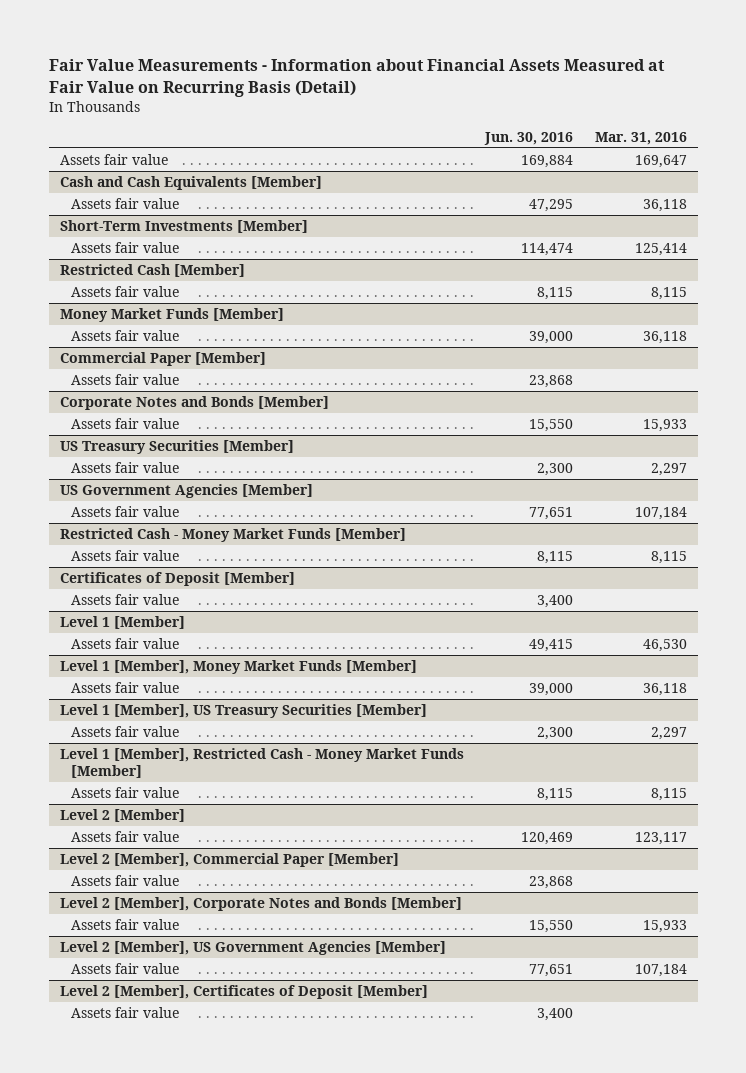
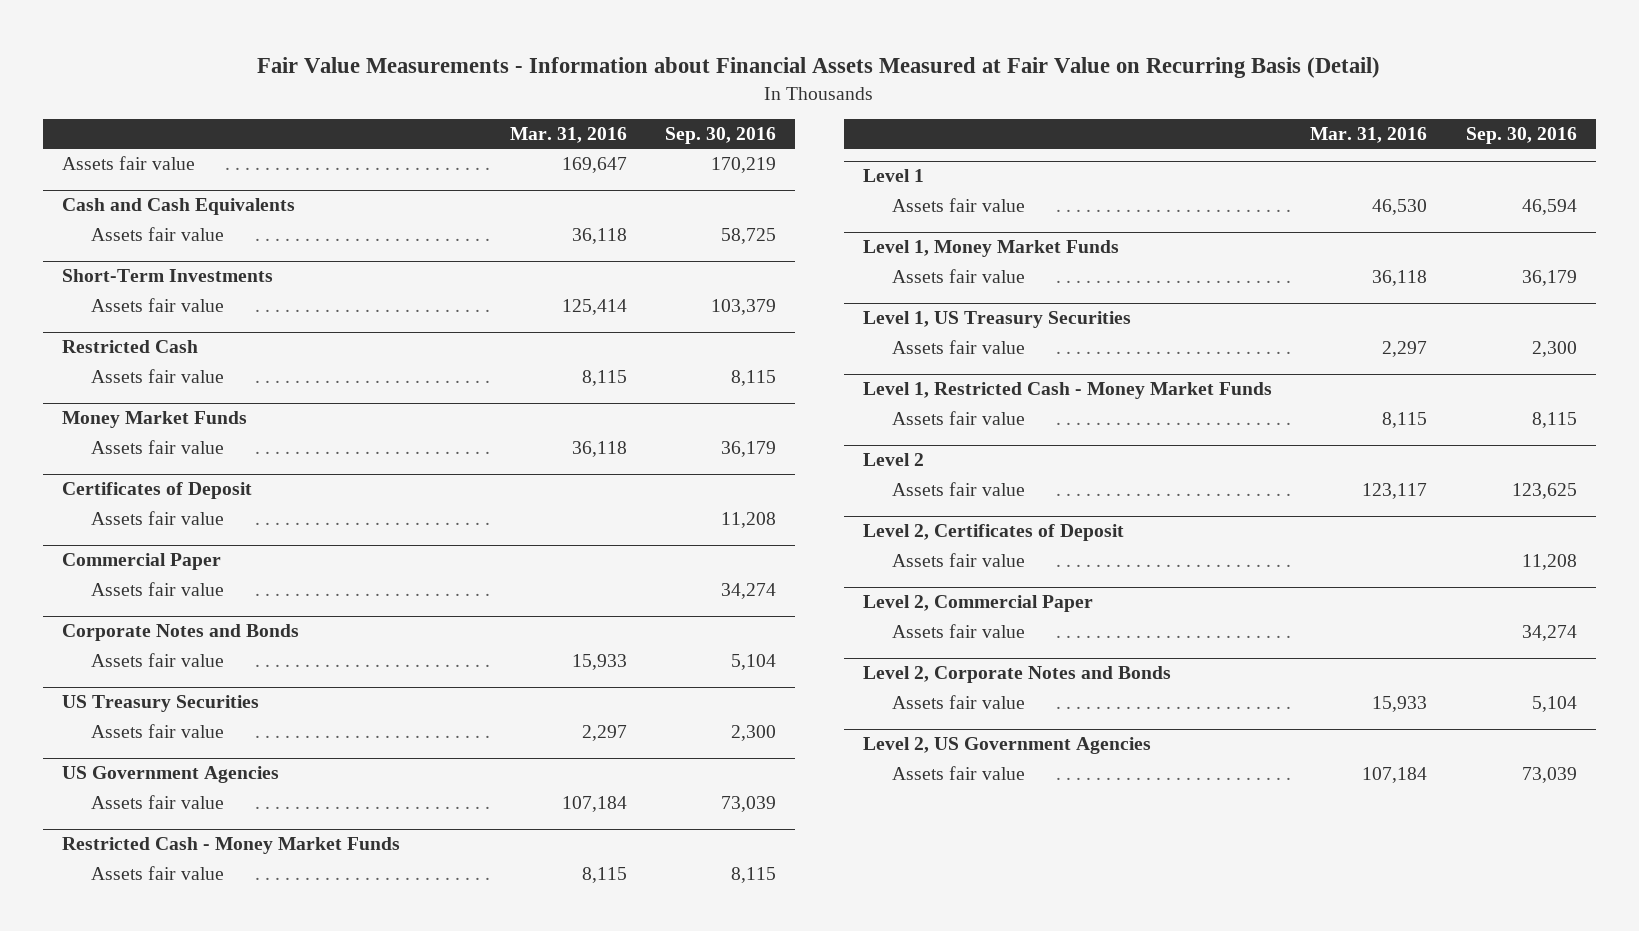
[484,131,574,145] Jun. 30, 2016 -> none
none -> [664,127,776,145] Sep. 30, 2016
[59,176,322,191] Cash and Cash Equivalents [Member] -> [62,198,296,216] Cash and Cash Equivalents
[59,220,308,234] Short-Term Investments [Member] -> [62,269,274,283] Short-Term Investments
[59,264,245,278] Restricted Cash [Member] -> [62,340,199,354] Restricted Cash
[59,308,284,323] Money Market Funds [Member] -> [62,411,248,429] Money Market Funds
[59,352,266,367] Commercial Paper [Member] -> none
none -> [62,482,253,500] Certificates of Deposit
none -> [62,553,222,571] Commercial Paper
none -> [91,582,225,597] Assets fair value
[59,396,329,411] Corporate Notes and Bonds [Member] -> [62,624,300,642] Corporate Notes and Bonds
[59,440,294,455] US Treasury Securities [Member] -> [62,695,260,713] US Treasury Securities
[59,484,313,499] US Government Agencies [Member] -> [62,766,280,784] US Government Agencies
[59,528,406,543] Restricted Cash - Money Market Funds [Member] -> [62,837,401,855] Restricted Cash - Money Market Funds
[59,572,295,587] Certificates of Deposit [Member] -> none
[70,594,179,606] Assets fair value -> none
[59,616,185,630] Level 1 [Member] -> [862,169,924,183] Level 1
[59,660,417,675] Level 1 [Member], Money Market Funds [Member] -> [862,240,1119,258] Level 1, Money Market Funds
[59,704,427,719] Level 1 [Member], US Treasury Securities [Member] -> [862,311,1131,329] Level 1, US Treasury Securities
[59,748,464,778] Level 1 [Member], Restricted Cash - Money Market Funds [Member] -> [862,382,1272,400] Level 1, Restricted Cash - Money Market Funds
[59,809,185,823] Level 2 [Member] -> [862,453,924,467] Level 2
[59,853,399,868] Level 2 [Member], Commercial Paper [Member] -> none
none -> [862,524,1124,542] Level 2, Certificates of Deposit
none -> [862,595,1093,613] Level 2, Commercial Paper
none -> [891,624,1025,639] Assets fair value
[59,897,462,912] Level 2 [Member], Corporate Notes and Bonds [Member] -> [862,666,1171,684] Level 2, Corporate Notes and Bonds
[59,941,446,956] Level 2 [Member], US Government Agencies [Member] -> [862,737,1151,755] Level 2, US Government Agencies
[59,985,428,1000] Level 2 [Member], Certificates of Deposit [Member] -> none
[70,1007,179,1019] Assets fair value -> none

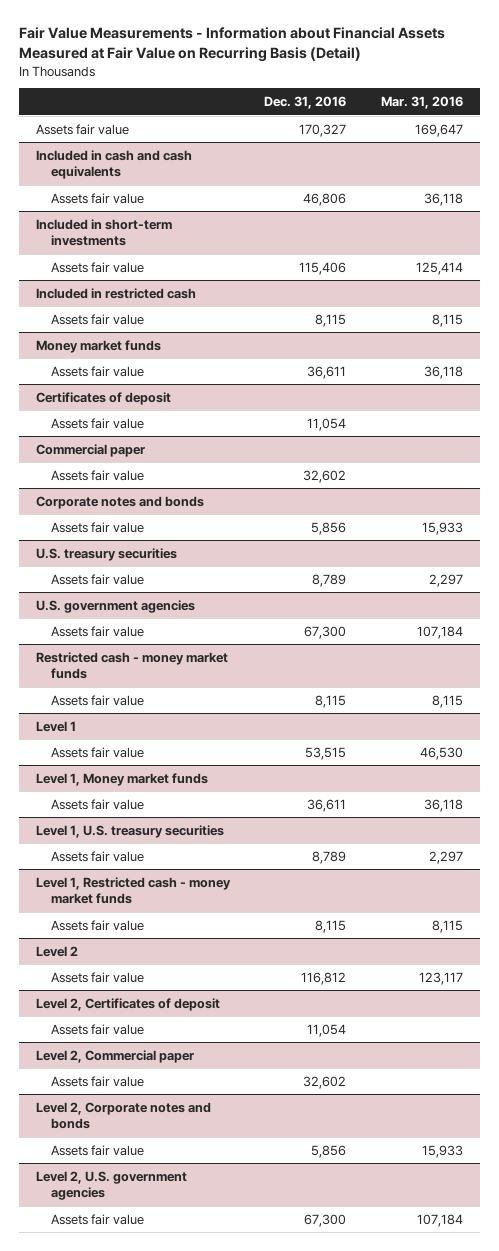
[664,127,776,145] Sep. 30, 2016 -> none
none -> [264,96,347,110] Dec. 31, 2016
[62,198,296,216] Cash and Cash Equivalents -> [35,149,192,180] Included in cash and cash equivalents
[62,269,274,283] Short-Term Investments -> [35,218,172,247] Included in short-term investments
[62,340,199,354] Restricted Cash -> [35,287,196,299] Included in restricted cash
[62,411,248,429] Money Market Funds -> [35,339,161,353] Money market funds
[62,482,253,500] Certificates of Deposit -> [35,391,171,405] Certificates of deposit
[62,553,222,571] Commercial Paper -> [35,443,145,457] Commercial paper
[62,624,300,642] Corporate Notes and Bonds -> [35,495,204,509] Corporate notes and bonds
[62,695,260,713] US Treasury Securities -> [35,547,177,561] U.S. treasury securities
[62,766,280,784] US Government Agencies -> [35,599,195,613] U.S. government agencies
[62,837,401,855] Restricted Cash - Money Market Funds -> [35,651,228,680] Restricted cash - money market funds
[862,240,1119,258] Level 1, Money Market Funds -> [35,772,208,786] Level 1, Money market funds
[862,311,1131,329] Level 1, US Treasury Securities -> [35,824,224,838] Level 1, U.S. treasury securities
[862,382,1272,400] Level 1, Restricted Cash - Money Market Funds -> [35,876,231,905] Level 1, Restricted cash - money market funds
[862,524,1124,542] Level 2, Certificates of Deposit -> [35,997,220,1011] Level 2, Certificates of deposit
[862,595,1093,613] Level 2, Commercial Paper -> [35,1049,194,1063] Level 2, Commercial paper
[862,666,1171,684] Level 2, Corporate Notes and Bonds -> [35,1101,211,1130] Level 2, Corporate notes and bonds
[862,737,1151,755] Level 2, US Government Agencies -> [35,1170,187,1201] Level 2, U.S. government agencies

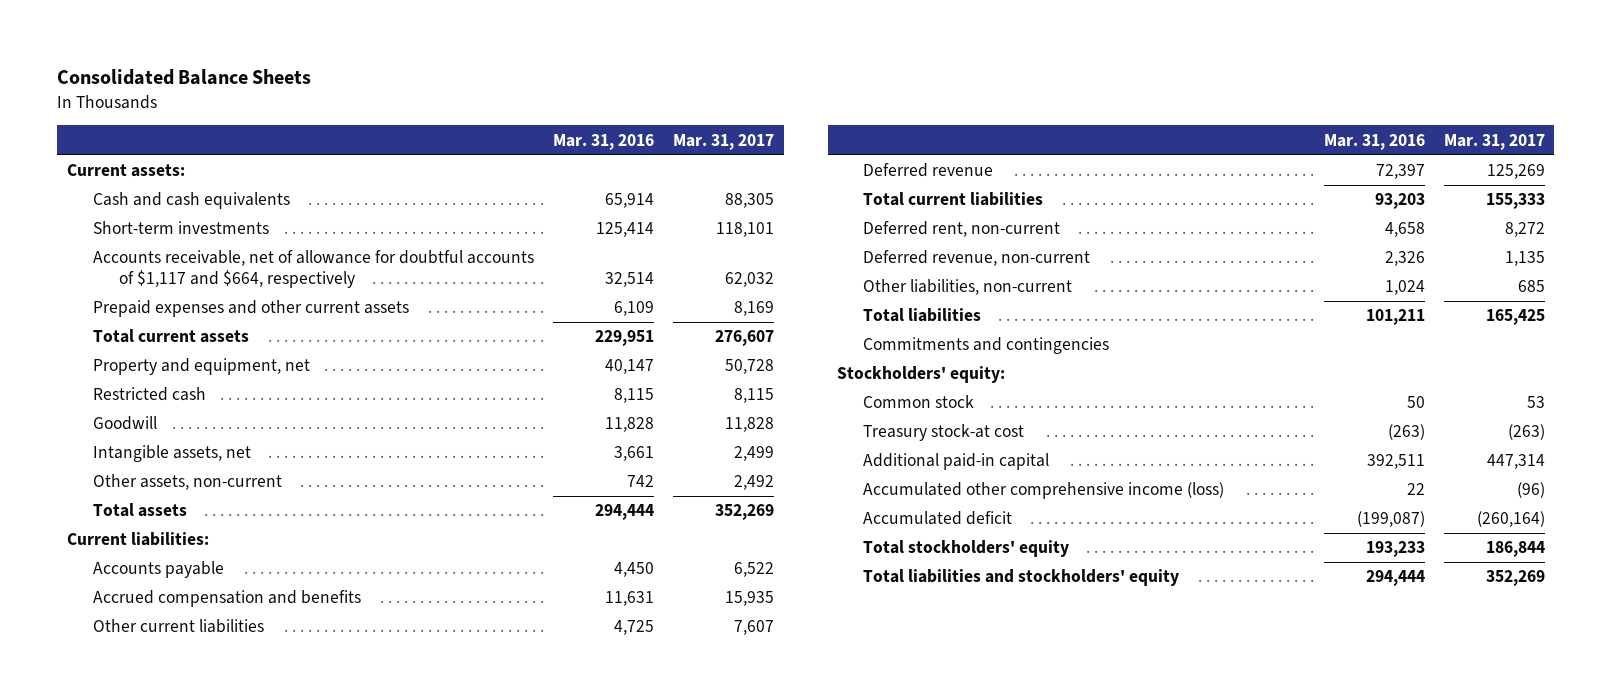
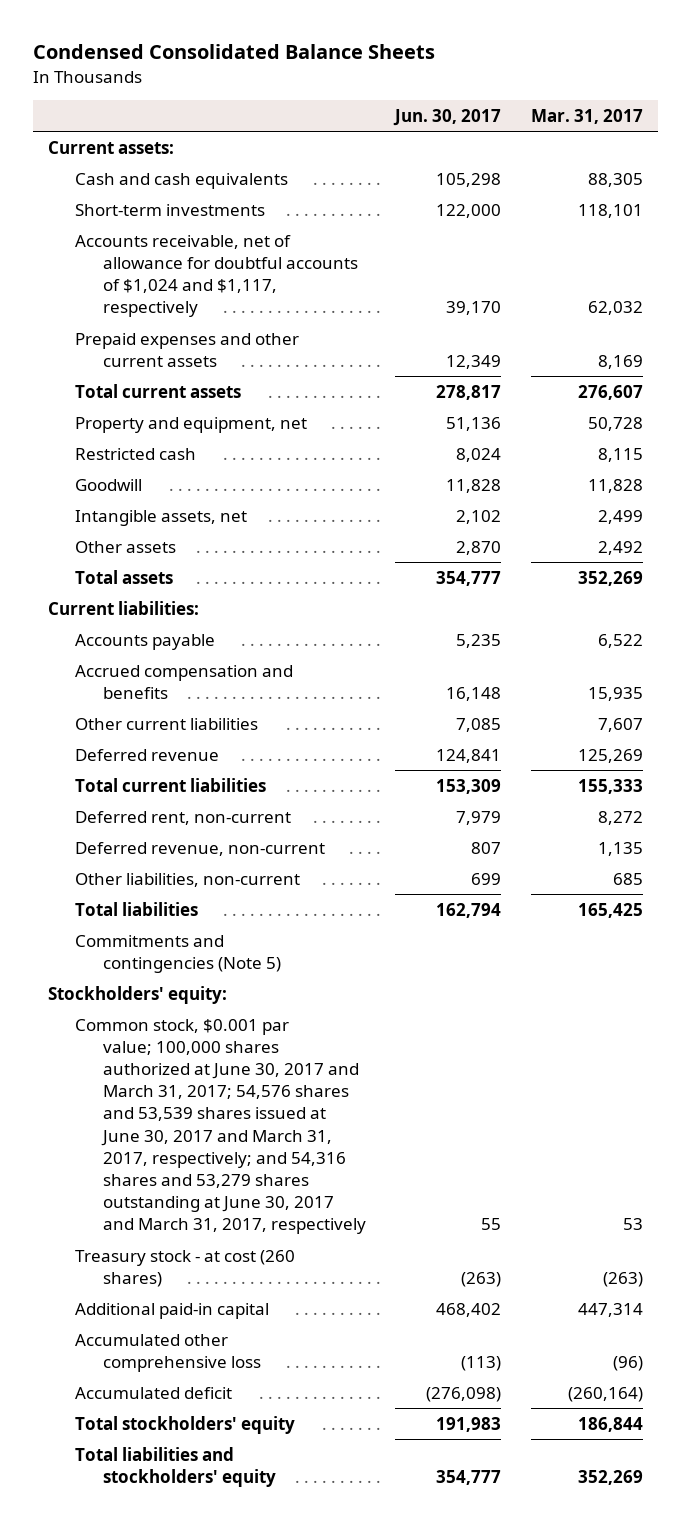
[57,69,312,86] Consolidated Balance Sheets -> [32,44,435,60] Condensed Consolidated Balance Sheets
[553,133,655,150] Mar. 31, 2016 -> none
none -> [393,108,502,126] Jun. 30, 2017
[93,250,535,289] Accounts receivable, net of allowance for doubtful accounts of $1,117 and $664, respectively -> [75,234,358,318] Accounts receivable, net of allowance for doubtful accounts of $1,024 and $1,117, respectively
[93,474,283,491] Other assets, non-current -> [75,540,177,553] Other assets
[863,337,1110,355] Commitments and contingencies -> [75,934,281,973] Commitments and contingencies (Note 5)
[863,395,975,409] Common stock -> [75,1018,366,1235] Common stock, $0.001 par value; 100,000 shares authorized at June 30, 2017 and March 31, 2017; 54,576 shares and 53,539 shares issued at June 30, 2017 and March 31, 2017, respectively; and 54,316 shares and 53,279 shares outstanding at June 30, 2017 and March 31, 2017, respectively
[863,424,1025,442] Treasury stock-at cost -> [75,1249,296,1287] Treasury stock - at cost (260 shares)
[863,482,1225,500] Accumulated other comprehensive income (loss) -> [75,1333,261,1372] Accumulated other comprehensive loss

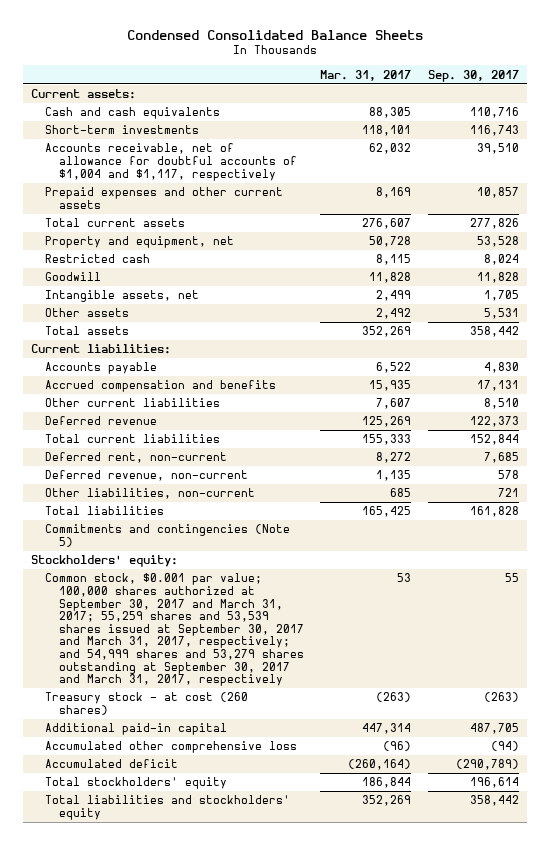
[393,108,502,126] Jun. 30, 2017 -> none
none -> [427,69,519,82] Sep. 30, 2017
[75,234,358,318] Accounts receivable, net of allowance for doubtful accounts of $1,024 and $1,117, respectively -> [44,143,297,181] Accounts receivable, net of allowance for doubtful accounts of $1,004 and $1,117, respectively
[75,1018,366,1235] Common stock, $0.001 par value; 100,000 shares authorized at June 30, 2017 and March 31, 2017; 54,576 shares and 53,539 shares issued at June 30, 2017 and March 31, 2017, respectively; and 54,316 shares and 53,279 shares outstanding at June 30, 2017 and March 31, 2017, respectively -> [44,573,304,687] Common stock, $0.001 par value; 100,000 shares authorized at September 30, 2017 and March 31, 2017; 55,259 shares and 53,539 shares issued at September 30, 2017 and March 31, 2017, respectively; and 54,999 shares and 53,279 shares outstanding at September 30, 2017 and March 31, 2017, respectively

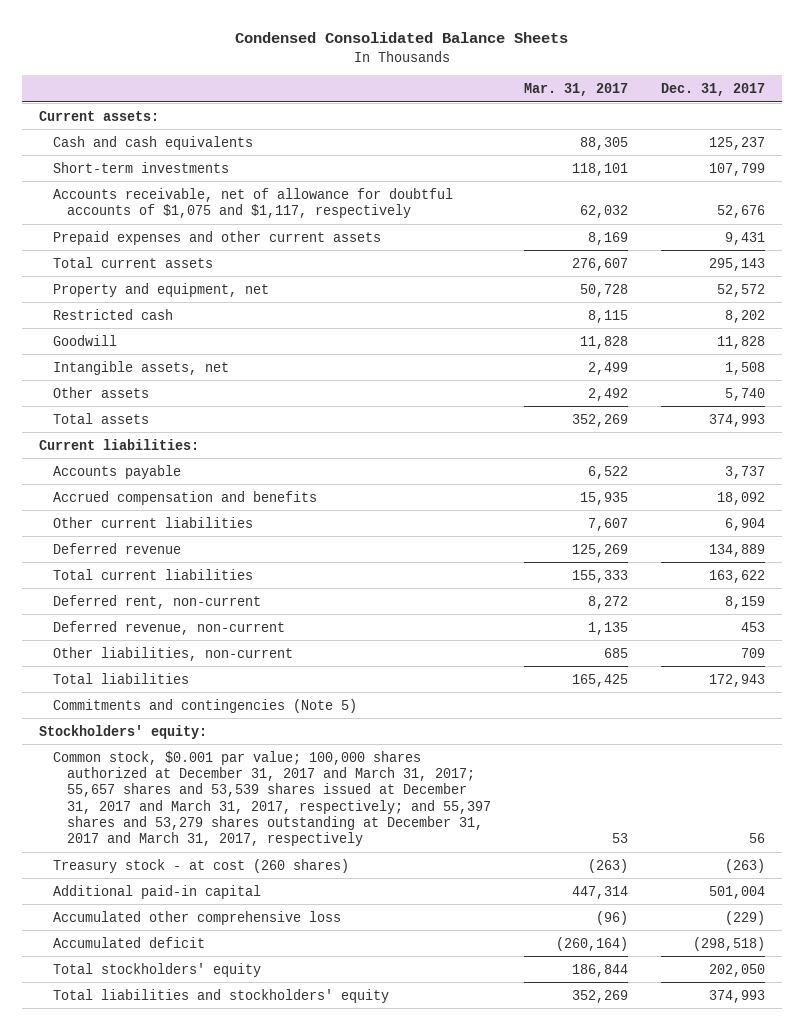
[427,69,519,82] Sep. 30, 2017 -> none
none -> [661,82,766,96] Dec. 31, 2017
[44,143,297,181] Accounts receivable, net of allowance for doubtful accounts of $1,004 and $1,117, respectively -> [52,187,453,219] Accounts receivable, net of allowance for doubtful accounts of $1,075 and $1,117, respectively
[44,573,304,687] Common stock, $0.001 par value; 100,000 shares authorized at September 30, 2017 and March 31, 2017; 55,259 shares and 53,539 shares issued at September 30, 2017 and March 31, 2017, respectively; and 54,999 shares and 53,279 shares outstanding at September 30, 2017 and March 31, 2017, respectively -> [52,750,491,847] Common stock, $0.001 par value; 100,000 shares authorized at December 31, 2017 and March 31, 2017; 55,657 shares and 53,539 shares issued at December 31, 2017 and March 31, 2017, respectively; and 55,397 shares and 53,279 shares outstanding at December 31, 2017 and March 31, 2017, respectively

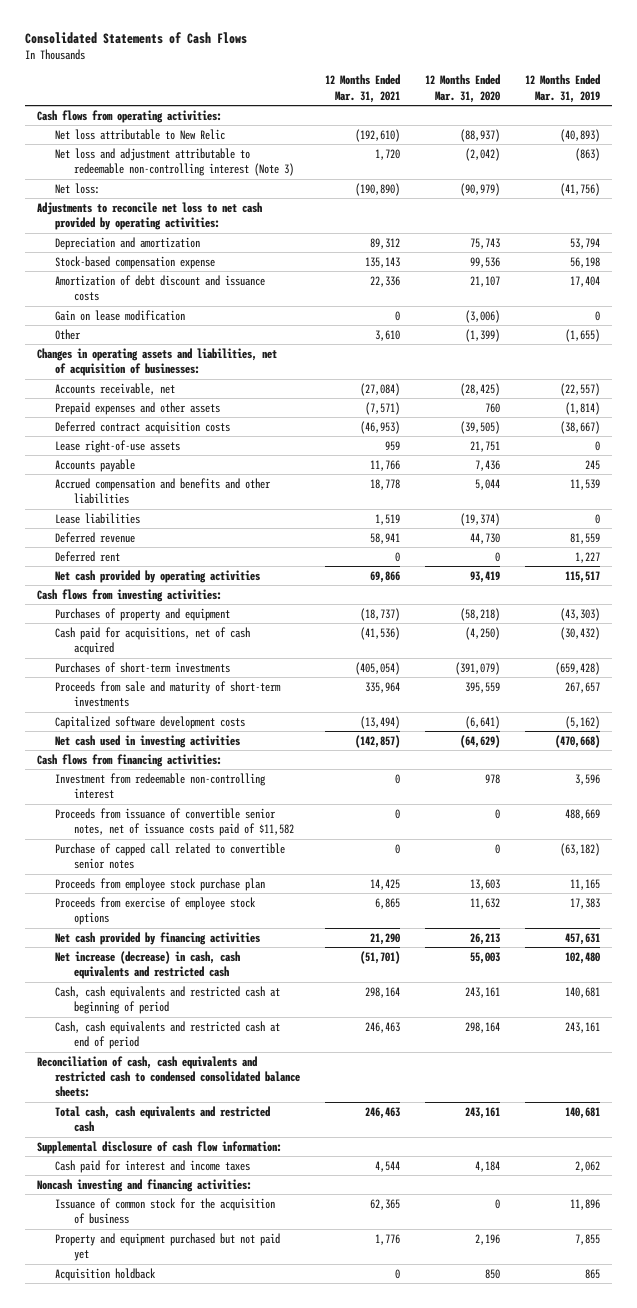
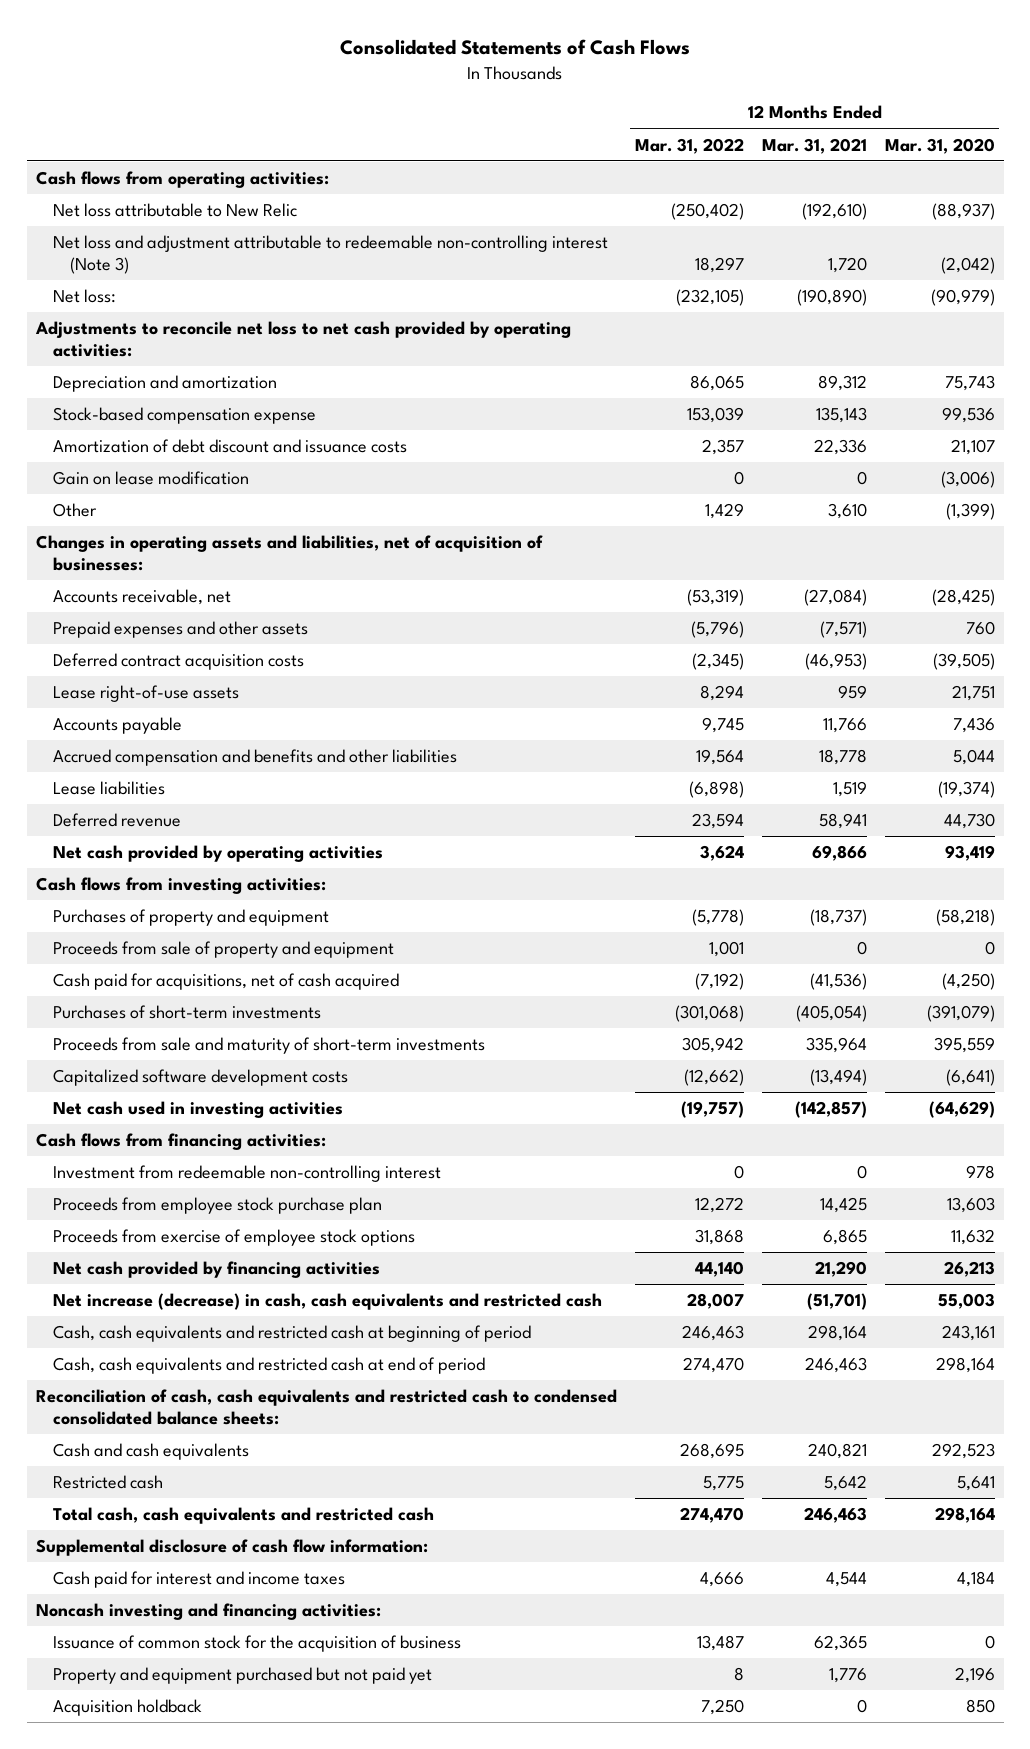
[524,74,600,103] 12 Months Ended Mar. 31, 2019 -> none
none -> [634,137,744,154] Mar. 31, 2022
[55,550,121,562] Deferred rent -> none
none -> [52,941,394,959] Proceeds from sale of property and equipment
[55,807,294,837] Proceeds from issuance of convertible senior notes, net of issuance costs paid of $11,582 -> none
[55,842,286,870] Purchase of capped call related to convertible senior notes -> none
none -> [52,1443,249,1461] Cash and cash equivalents
none -> [52,1475,163,1490] Restricted cash
[464,1106,500,1119] 243,161 -> [934,1507,995,1524] 298,164

